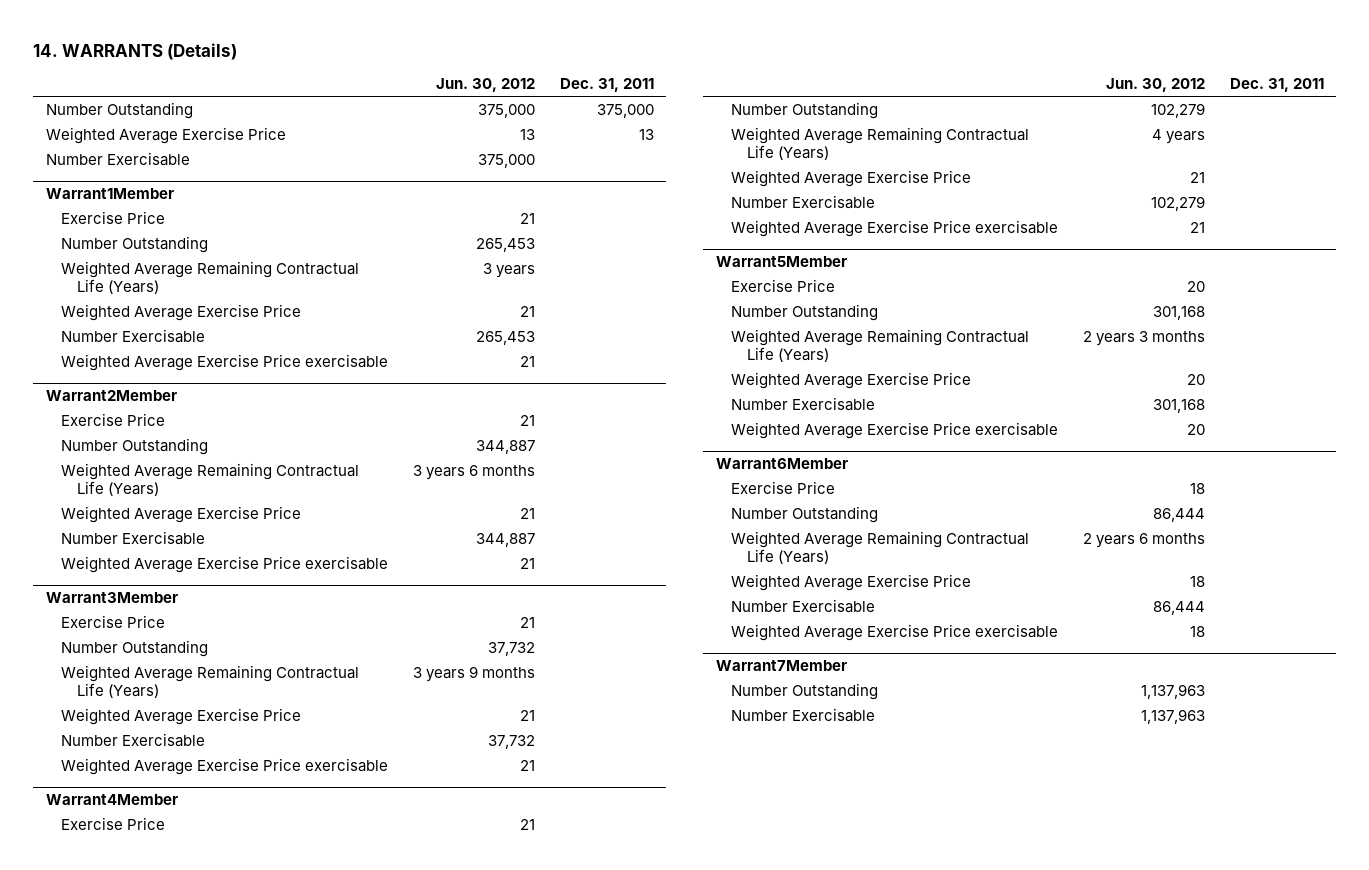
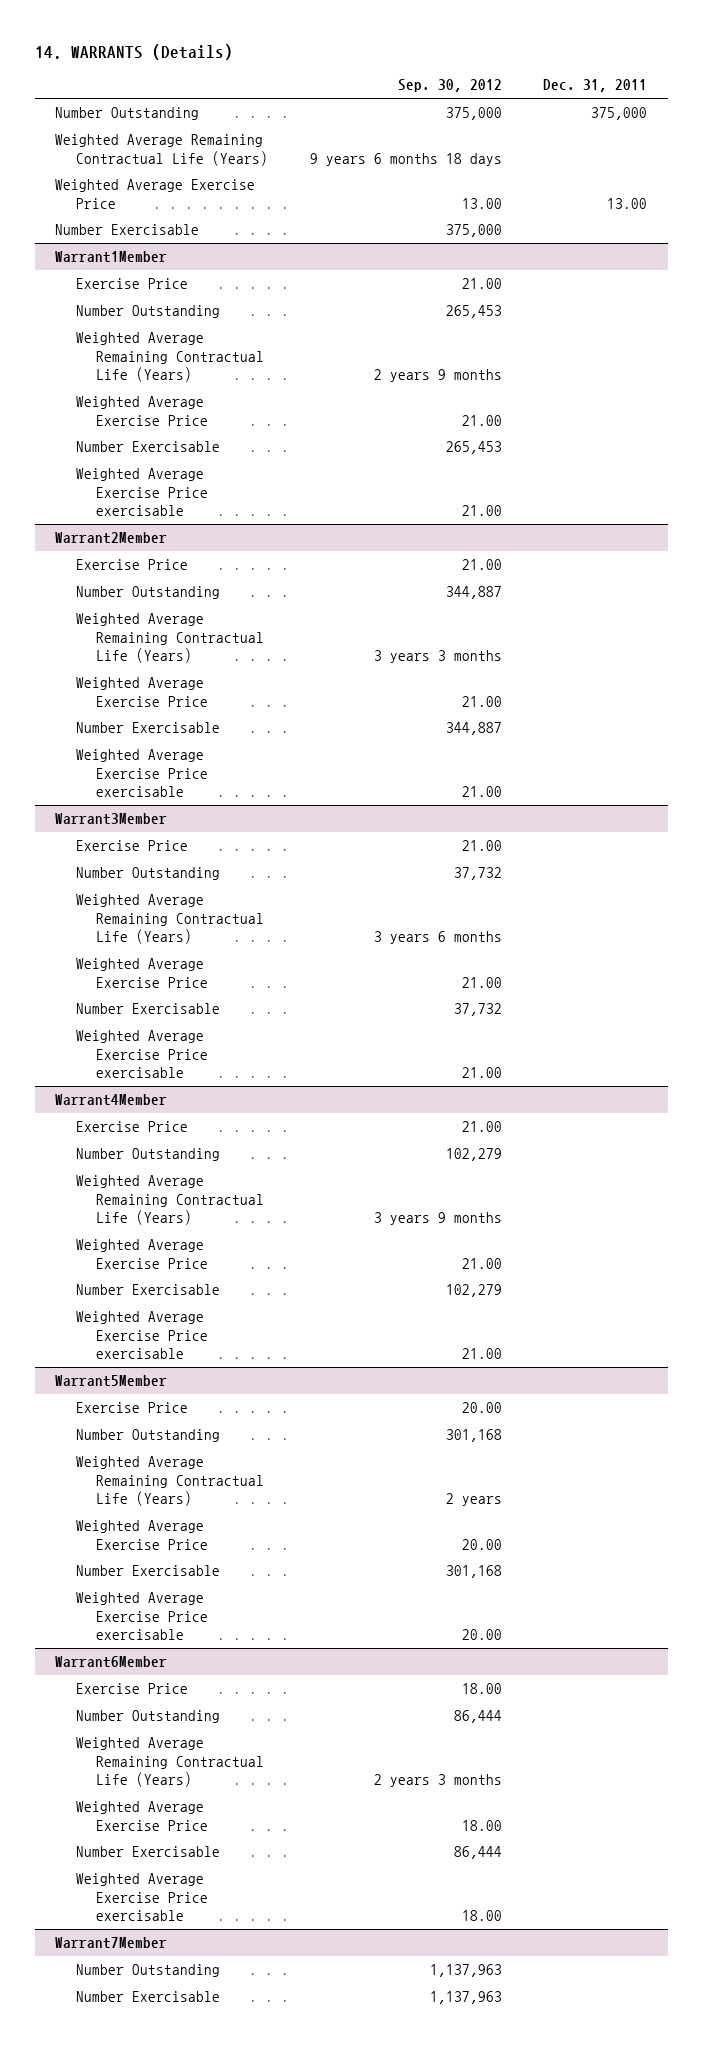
[435,78,535,93] Jun. 30, 2012 -> none
none -> [397,79,502,93] Sep. 30, 2012
none -> [55,134,268,166] Weighted Average Remaining Contractual Life (Years)
[638,128,654,140] 13 -> [607,197,648,209] 13.00

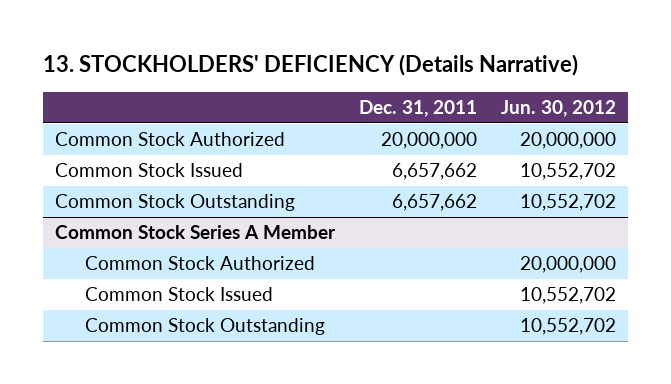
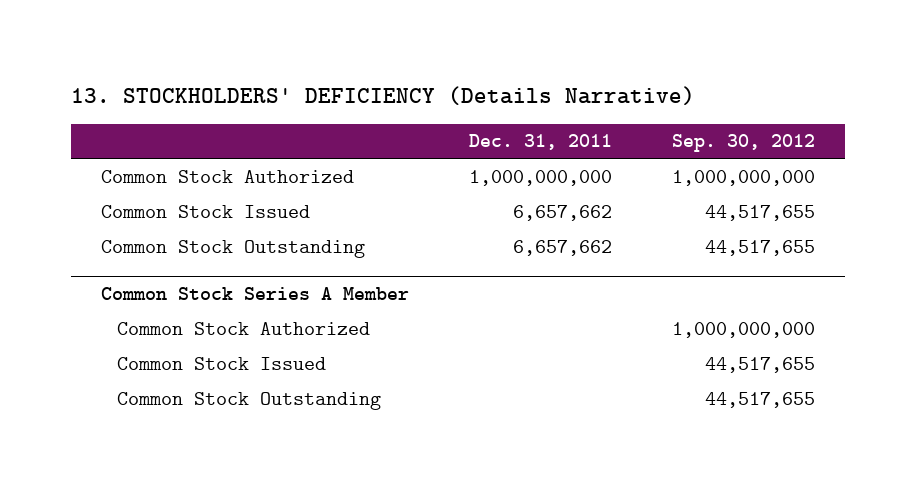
[500,99,616,117] Jun. 30, 2012 -> none
none -> [672,134,816,153] Sep. 30, 2012
[380,132,477,150] 20,000,000 -> [469,169,613,186] 1,000,000,000

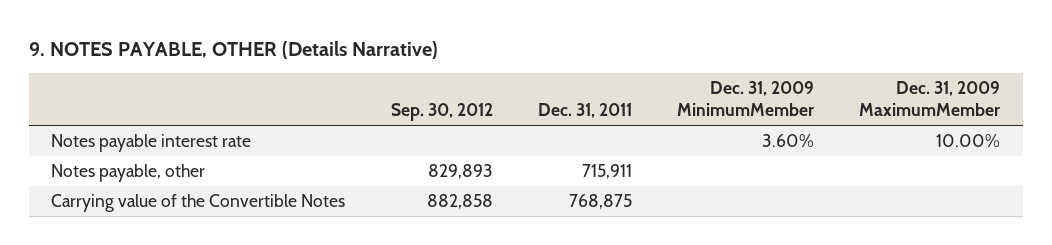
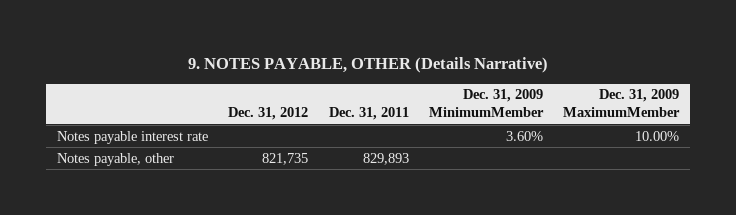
[390,103,493,122] Sep. 30, 2012 -> none
none -> [228,107,309,121] Dec. 31, 2012
[51,194,346,213] Carrying value of the Convertible Notes -> none
[581,164,632,180] 715,911 -> [362,152,409,165] 829,893

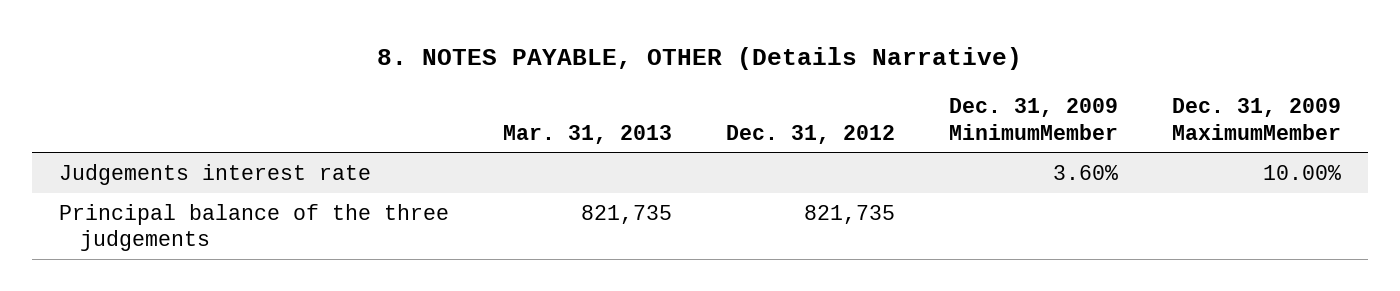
[188,57,549,74] 9. NOTES PAYABLE, OTHER (Details Narrative) -> [377,47,1023,71] 8. NOTES PAYABLE, OTHER (Details Narrative)
[328,107,409,121] Dec. 31, 2011 -> none
none -> [503,124,673,144] Mar. 31, 2013
[56,130,208,144] Notes payable interest rate -> [58,163,371,185] Judgements interest rate
[56,152,174,166] Notes payable, other -> [58,203,449,252] Principal balance of the three judgements

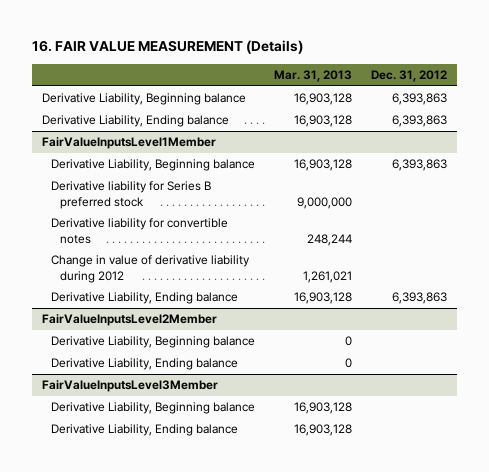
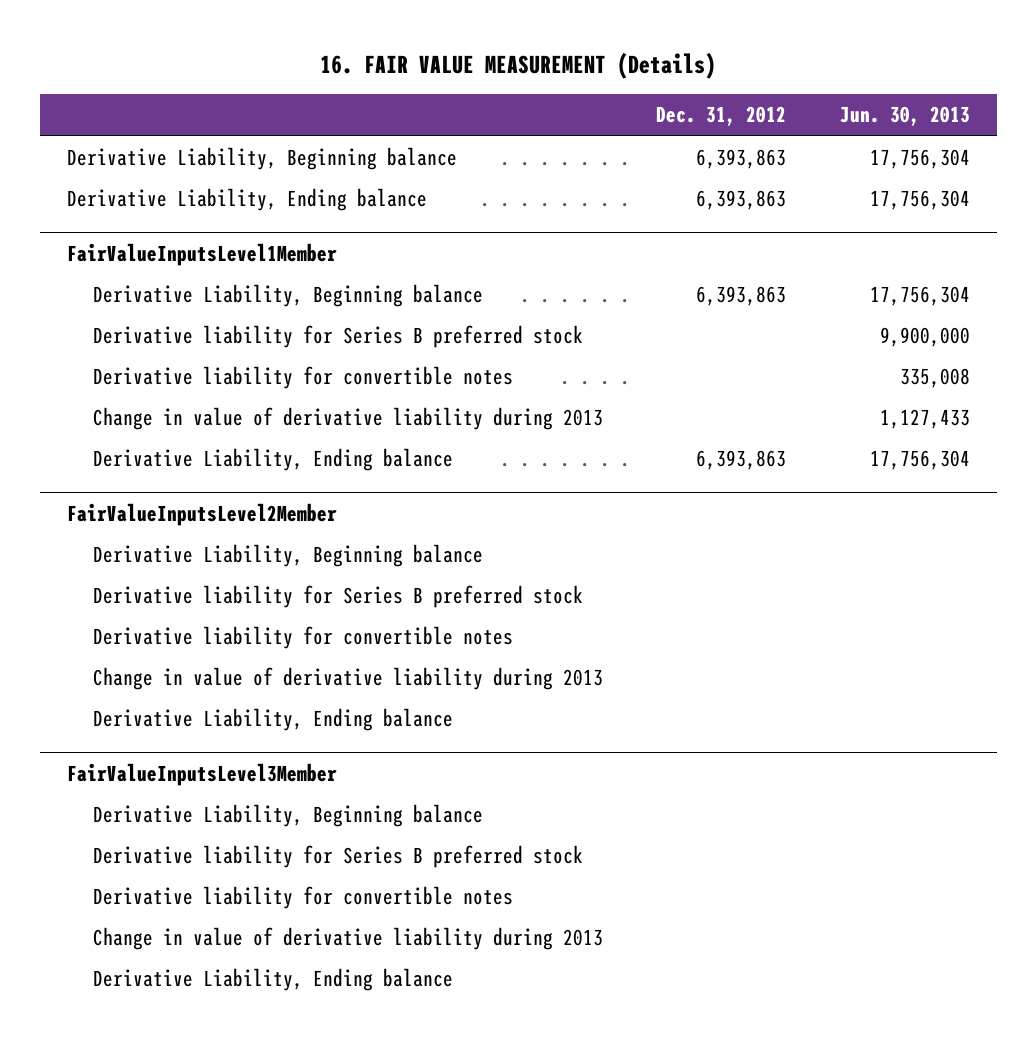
[274,69,353,82] Mar. 31, 2013 -> none
none -> [839,106,970,127] Jun. 30, 2013
[51,255,251,283] Change in value of derivative liability during 2012 -> [92,407,603,431] Change in value of derivative liability during 2013
none -> [92,585,583,609] Derivative liability for Series B preferred stock
none -> [92,626,513,650] Derivative liability for convertible notes
none -> [92,667,603,691] Change in value of derivative liability during 2013
none -> [92,845,583,869] Derivative liability for Series B preferred stock
none -> [92,886,513,910] Derivative liability for convertible notes
none -> [92,927,603,951] Change in value of derivative liability during 2013

